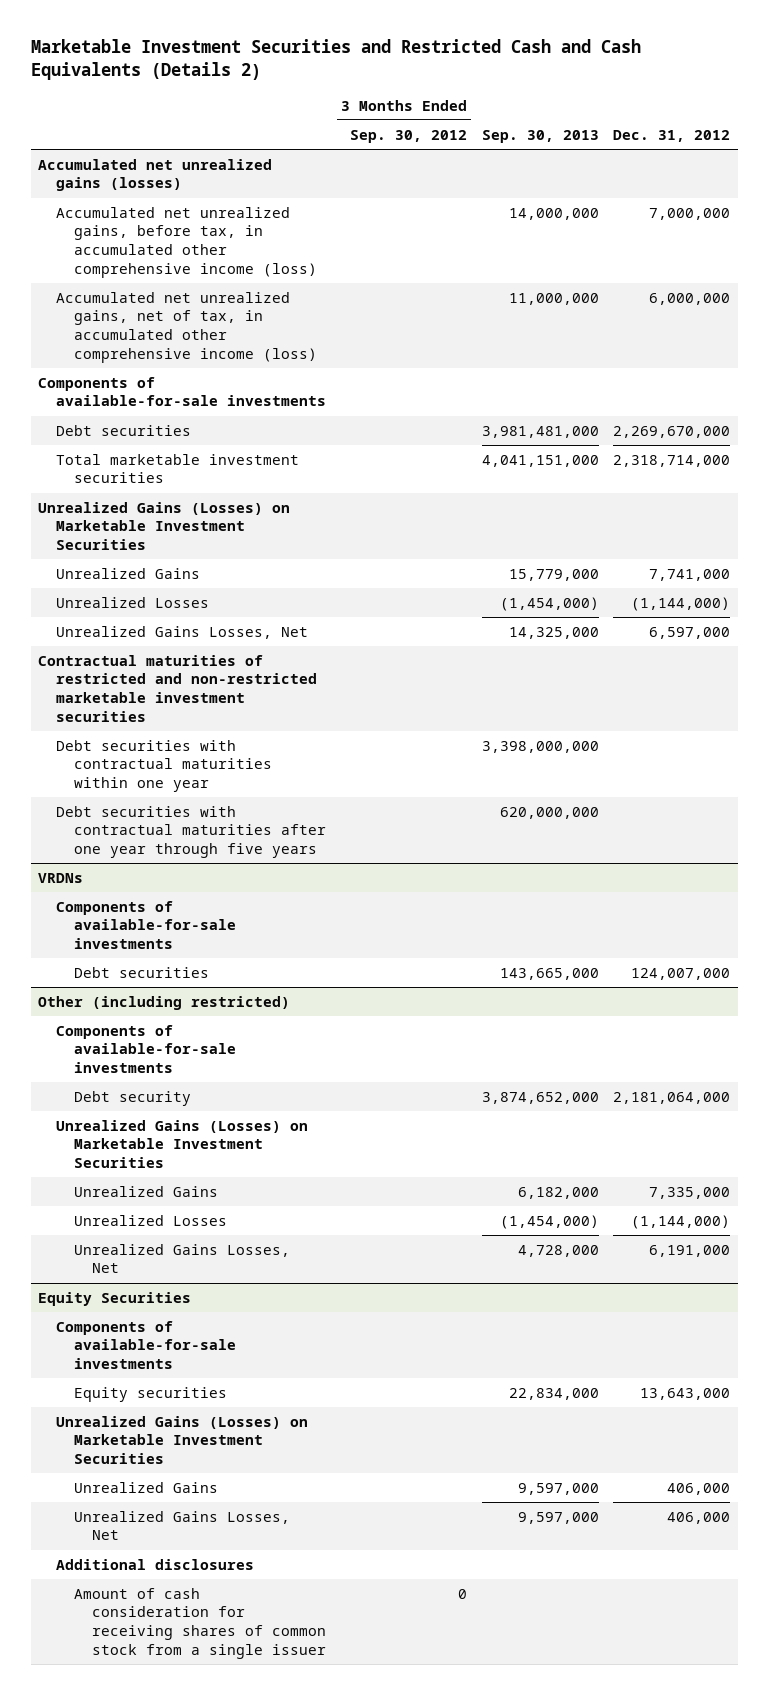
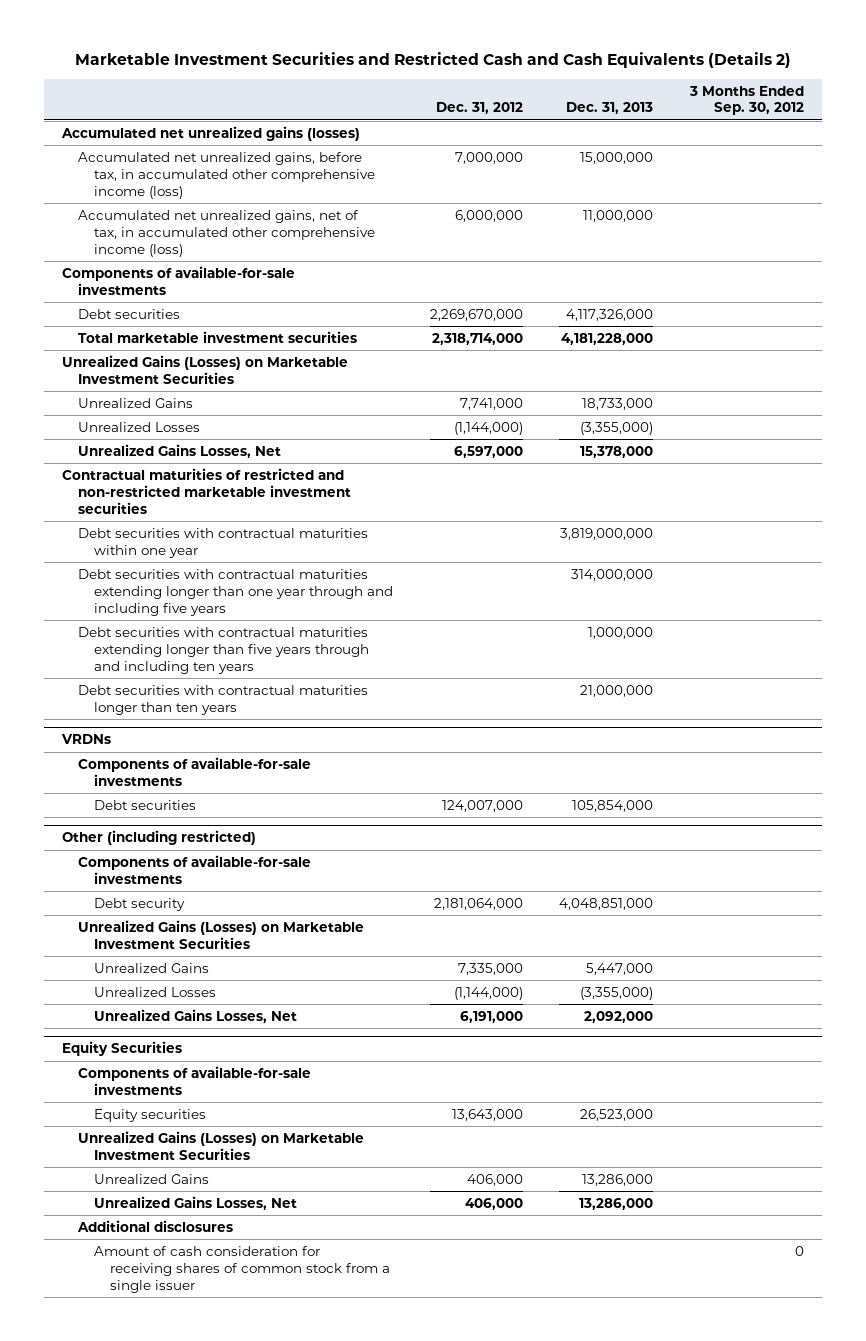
[481,129,599,143] Sep. 30, 2013 -> none
none -> [566,102,654,115] Dec. 31, 2013
[55,805,326,859] Debt securities with contractual maturities after one year through five years -> [78,568,393,616] Debt securities with contractual maturities extending longer than one year through and including five years
none -> [78,626,369,674] Debt securities with contractual maturities extending longer than five years through and including ten years
none -> [78,684,369,715] Debt securities with contractual maturities longer than ten years

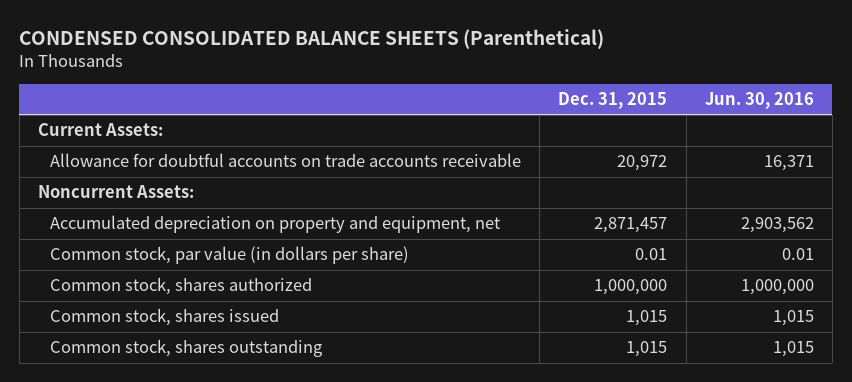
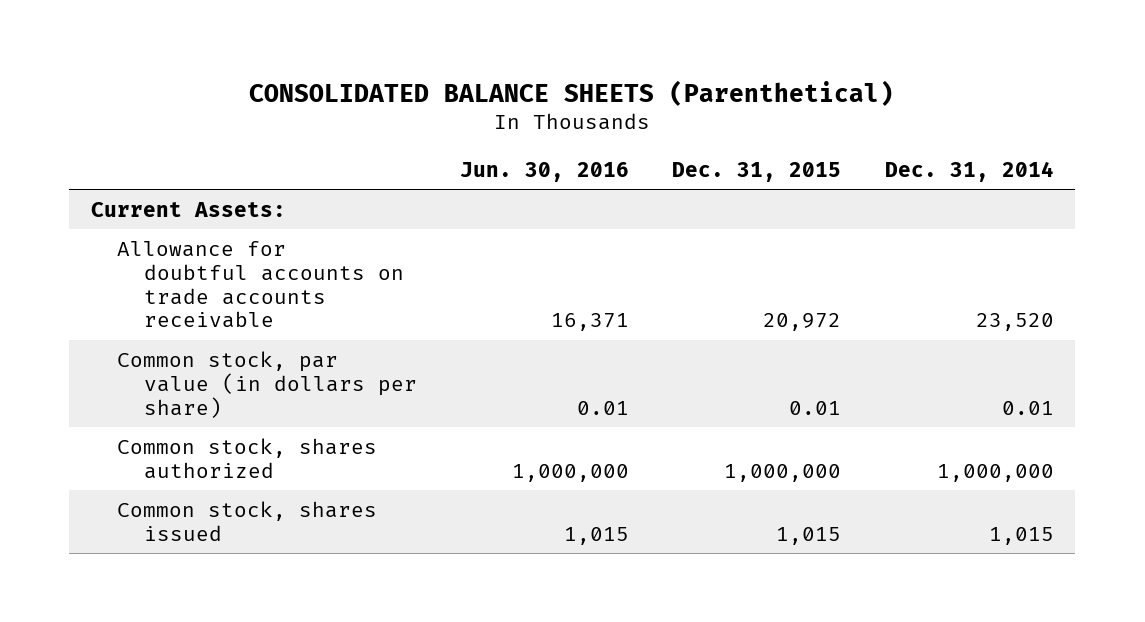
[19,28,605,49] CONDENSED CONSOLIDATED BALANCE SHEETS (Parenthetical) -> [249,79,895,106] CONSOLIDATED BALANCE SHEETS (Parenthetical)
none -> [884,160,1054,182] Dec. 31, 2014
[37,185,194,199] Noncurrent Assets: -> none
[50,215,501,234] Accumulated depreciation on property and equipment, net -> none
[50,339,324,358] Common stock, shares outstanding -> none

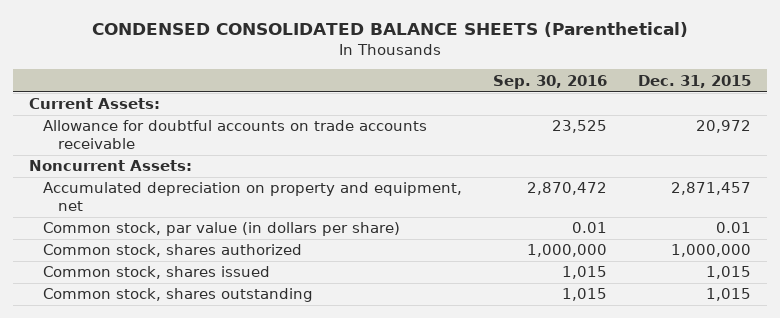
[249,79,895,106] CONSOLIDATED BALANCE SHEETS (Parenthetical) -> [91,22,688,38] CONDENSED CONSOLIDATED BALANCE SHEETS (Parenthetical)
[460,161,630,182] Jun. 30, 2016 -> none
[884,160,1054,182] Dec. 31, 2014 -> none
none -> [493,74,608,89] Sep. 30, 2016
none -> [28,160,192,172] Noncurrent Assets:
none -> [43,182,463,212] Accumulated depreciation on property and equipment, net
none -> [43,288,314,303] Common stock, shares outstanding

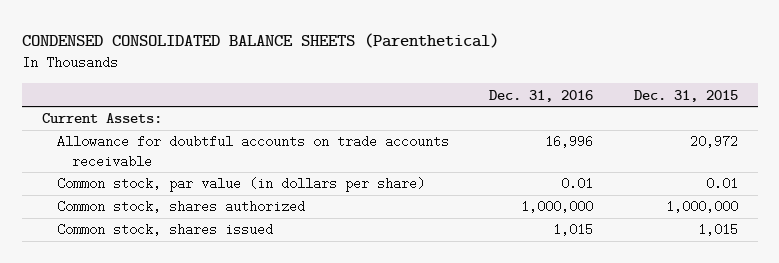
[493,74,608,89] Sep. 30, 2016 -> none
none -> [489,89,594,102] Dec. 31, 2016
[28,160,192,172] Noncurrent Assets: -> none
[43,182,463,212] Accumulated depreciation on property and equipment, net -> none
[43,288,314,303] Common stock, shares outstanding -> none

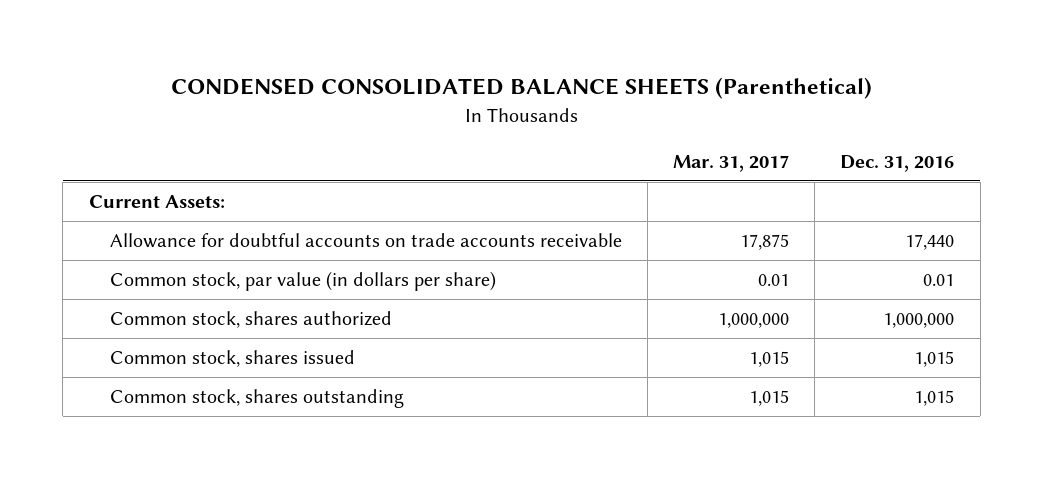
[633,89,738,102] Dec. 31, 2015 -> none
none -> [673,154,790,172] Mar. 31, 2017
[545,135,594,149] 16,996 -> [905,233,955,250] 17,440
none -> [109,388,404,408] Common stock, shares outstanding

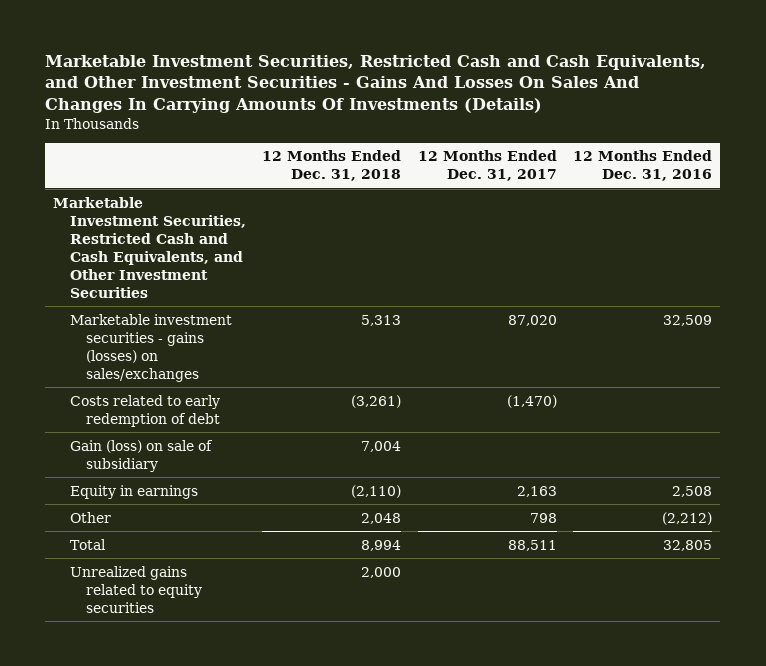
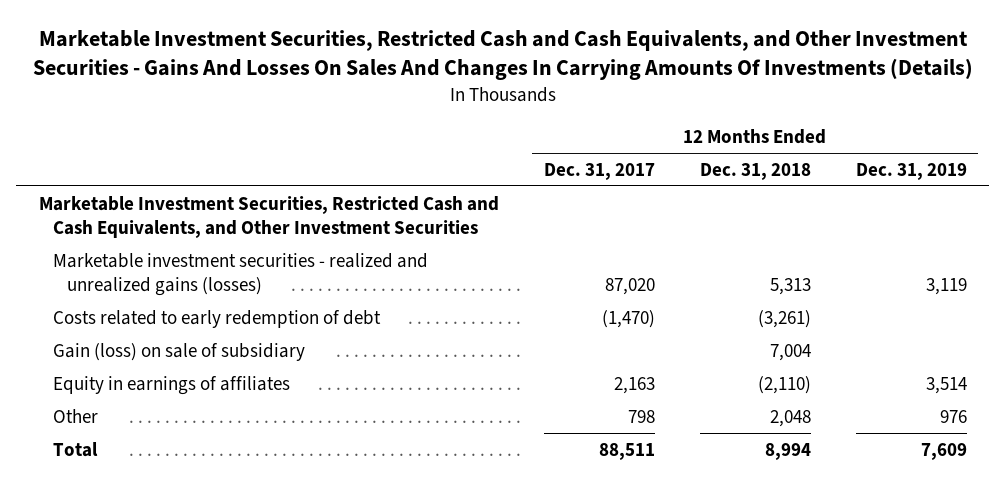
[573,150,713,182] 12 Months Ended Dec. 31, 2016 -> none
none -> [855,162,967,180] Dec. 31, 2019
[69,313,232,382] Marketable investment securities - gains (losses) on sales/exchanges -> [52,252,428,296] Marketable investment securities - realized and unrealized gains (losses)
[69,484,198,499] Equity in earnings -> [52,375,290,395] Equity in earnings of affiliates
[69,565,203,613] Unrealized gains related to equity securities -> none

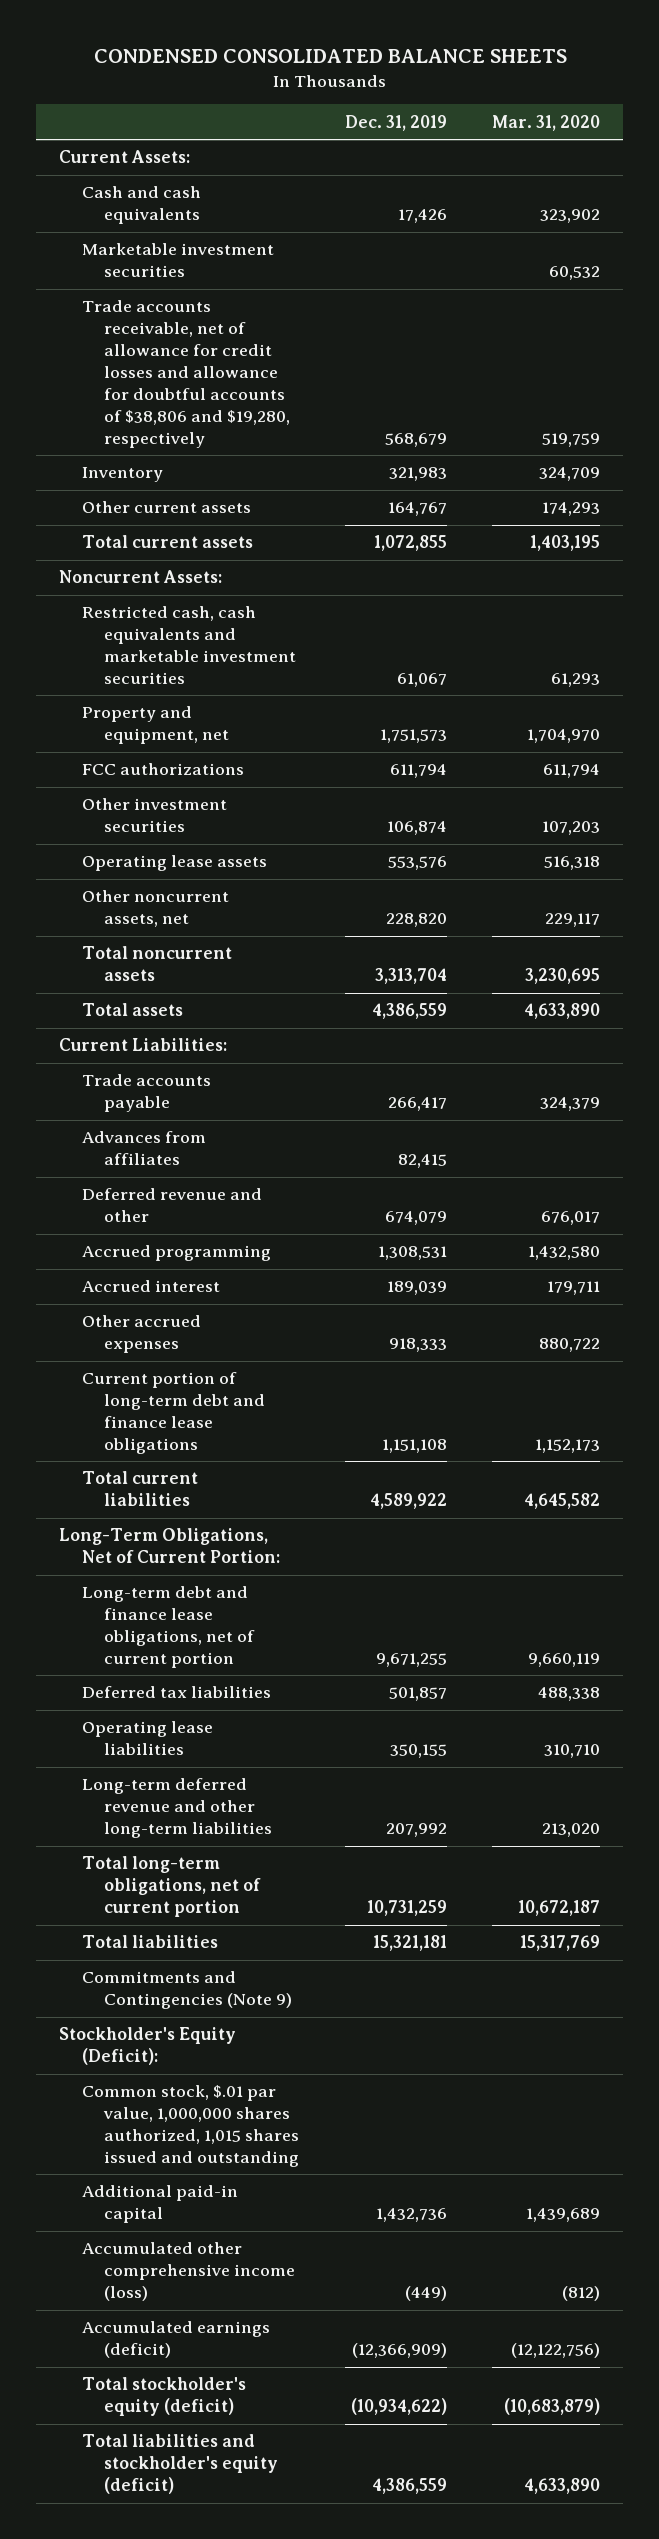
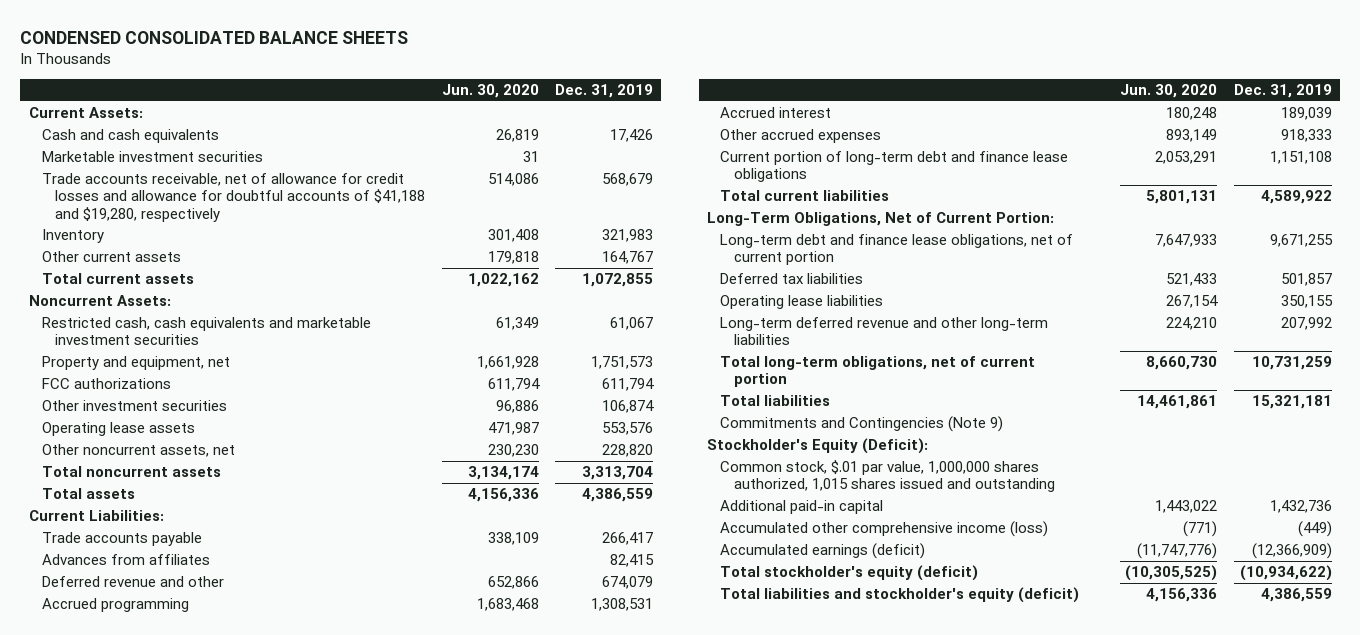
[492,114,601,131] Mar. 31, 2020 -> none
none -> [441,84,539,99] Jun. 30, 2020
[81,300,291,448] Trade accounts receivable, net of allowance for credit losses and allowance for doubtful accounts of $38,806 and $19,280, respectively -> [41,173,426,222] Trade accounts receivable, net of allowance for credit losses and allowance for doubtful accounts of $41,188 and $19,280, respectively

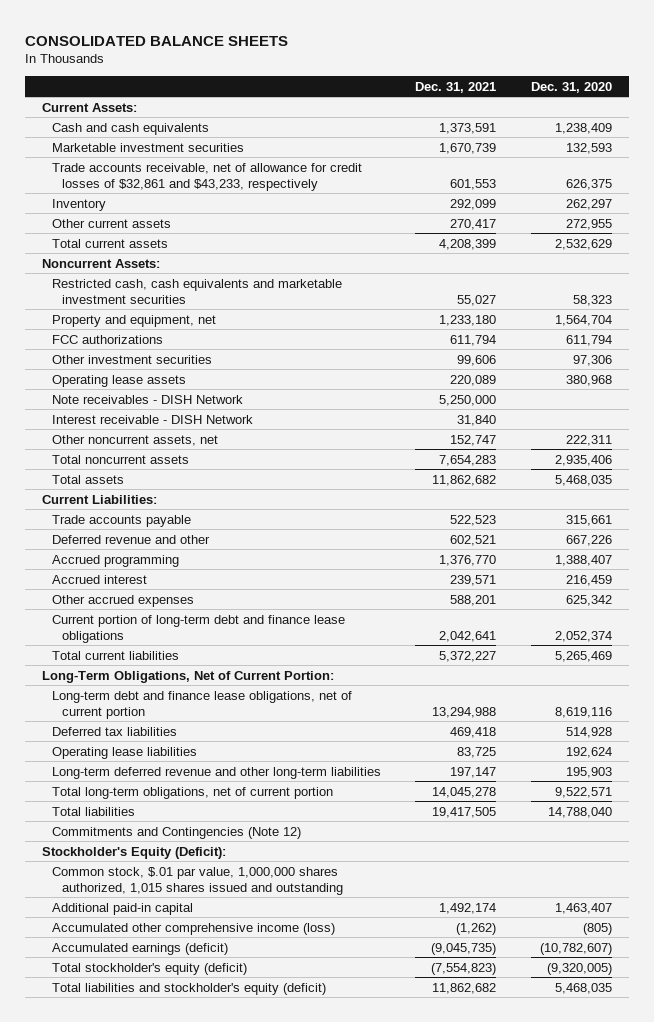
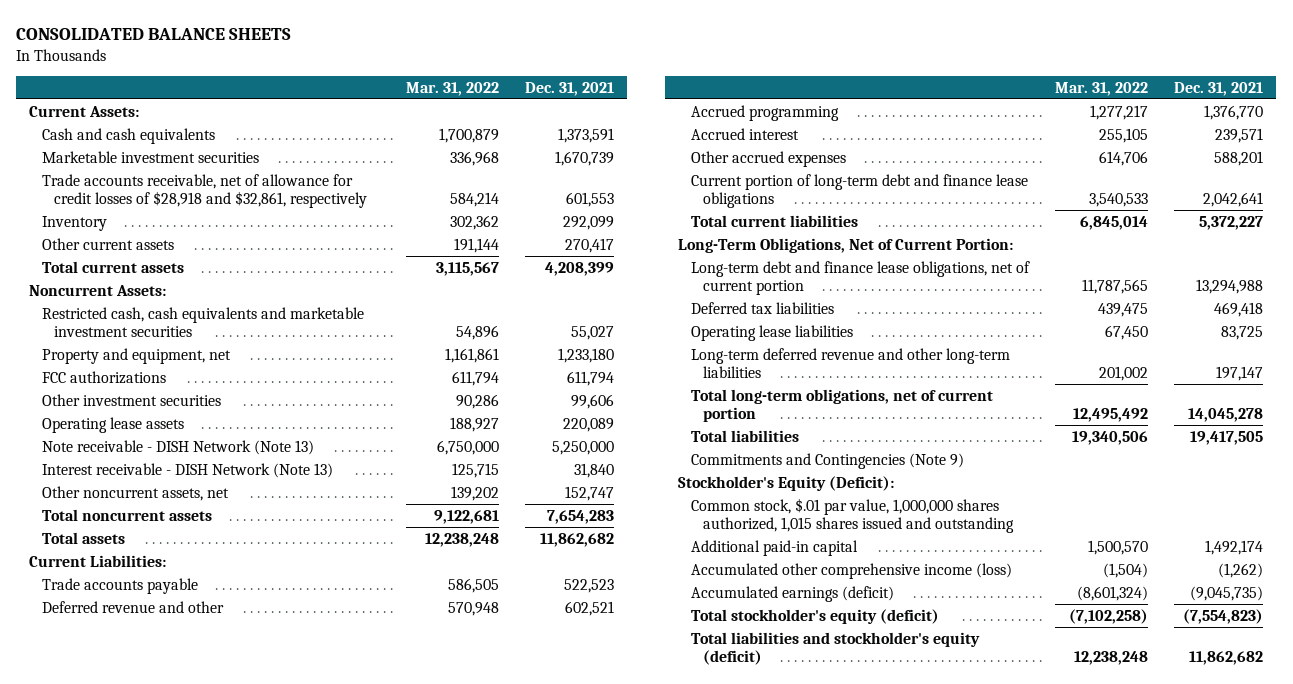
[530,81,612,93] Dec. 31, 2020 -> none
none -> [405,81,499,96] Mar. 31, 2022
[52,162,363,191] Trade accounts receivable, net of allowance for credit losses of $32,861 and $43,233, respectively -> [41,173,367,209] Trade accounts receivable, net of allowance for credit losses of $28,918 and $32,861, respectively
[52,394,244,404] Note receivables - DISH Network -> [41,439,314,455] Note receivable - DISH Network (Note 13)
[52,414,254,424] Interest receivable - DISH Network -> [41,462,333,478] Interest receivable - DISH Network (Note 13)
[52,826,302,839] Commitments and Contingencies (Note 12) -> [690,452,964,469] Commitments and Contingencies (Note 9)

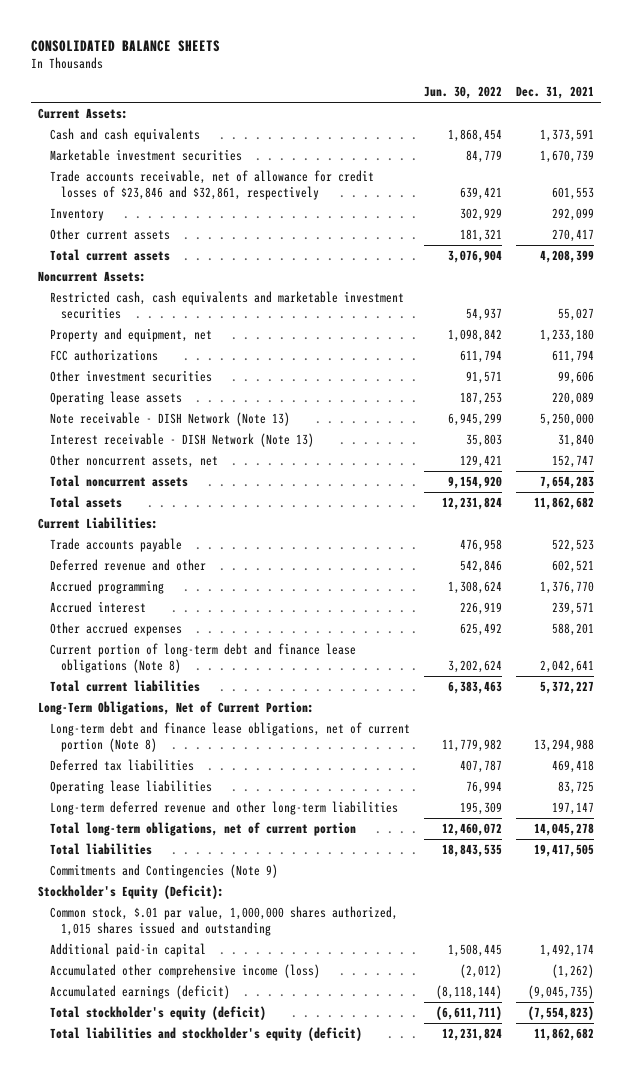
[405,81,499,96] Mar. 31, 2022 -> none
none -> [423,86,502,100] Jun. 30, 2022
[41,173,367,209] Trade accounts receivable, net of allowance for credit losses of $28,918 and $32,861, respectively -> [49,170,374,200] Trade accounts receivable, net of allowance for credit losses of $23,846 and $32,861, respectively
[690,173,1028,209] Current portion of long-term debt and finance lease obligations -> [49,643,356,673] Current portion of long-term debt and finance lease obligations (Note 8)
[690,260,1030,296] Long-term debt and finance lease obligations, net of current portion -> [49,722,410,752] Long-term debt and finance lease obligations, net of current portion (Note 8)

